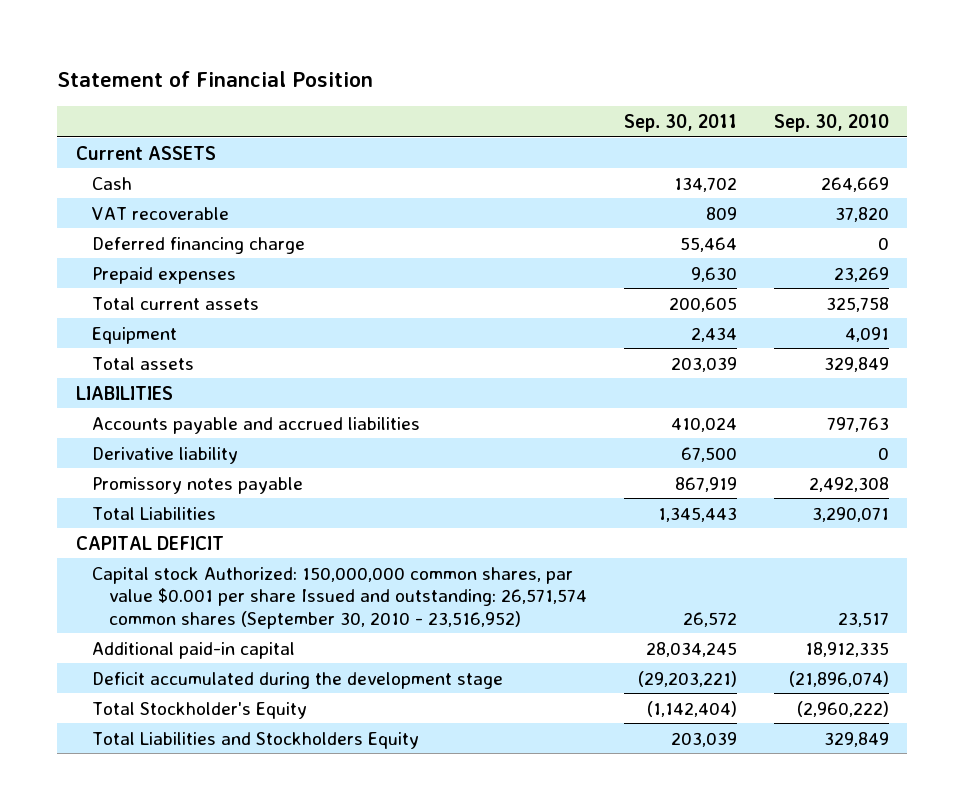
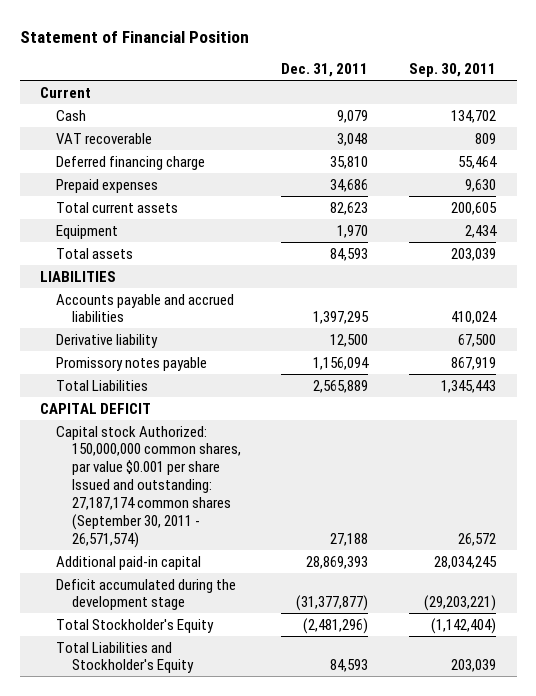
[773,113,889,132] Sep. 30, 2010 -> none
none -> [281,63,369,78] Dec. 31, 2011
[75,145,216,160] Current ASSETS -> [40,86,92,98] Current
[92,566,587,629] Capital stock Authorized: 150,000,000 common shares, par value $0.001 per share Issued and outstanding: 26,571,574 common shares (September 30, 2010 - 23,516,952) -> [55,425,241,548] Capital stock Authorized: 150,000,000 common shares, par value $0.001 per share Issued and outstanding: 27,187,174 common shares (September 30, 2011 - 26,571,574)
[92,731,420,749] Total Liabilities and Stockholders Equity -> [55,641,194,674] Total Liabilities and Stockholder's Equity

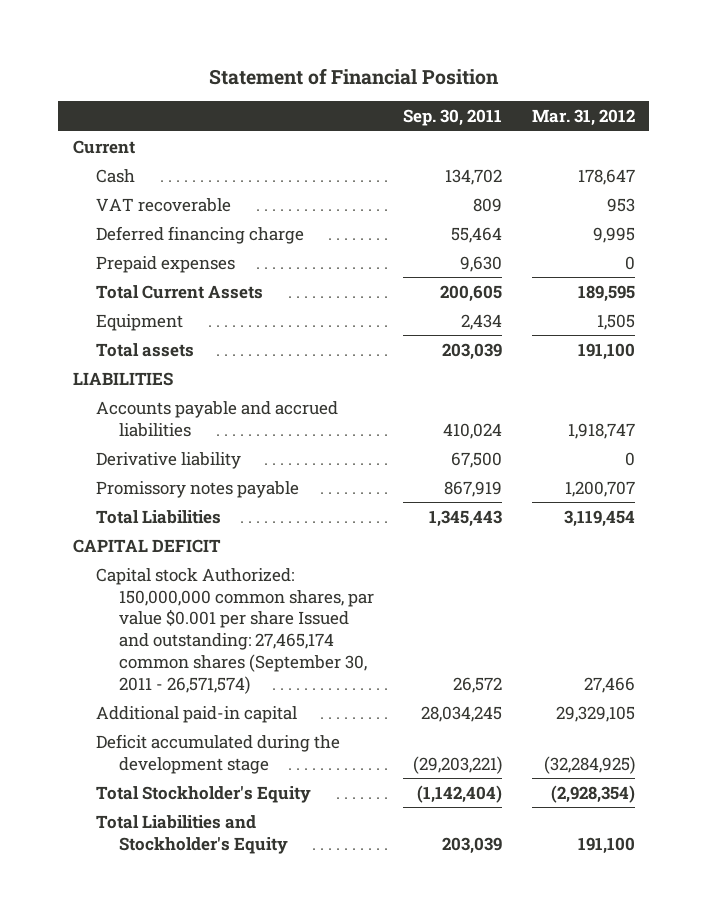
[281,63,369,78] Dec. 31, 2011 -> none
none -> [531,109,635,127] Mar. 31, 2012
[55,201,178,213] Total current assets -> [95,284,263,299] Total Current Assets
[55,425,241,548] Capital stock Authorized: 150,000,000 common shares, par value $0.001 per share Issued and outstanding: 27,187,174 common shares (September 30, 2011 - 26,571,574) -> [95,567,374,694] Capital stock Authorized: 150,000,000 common shares, par value $0.001 per share Issued and outstanding: 27,465,174 common shares (September 30, 2011 - 26,571,574)

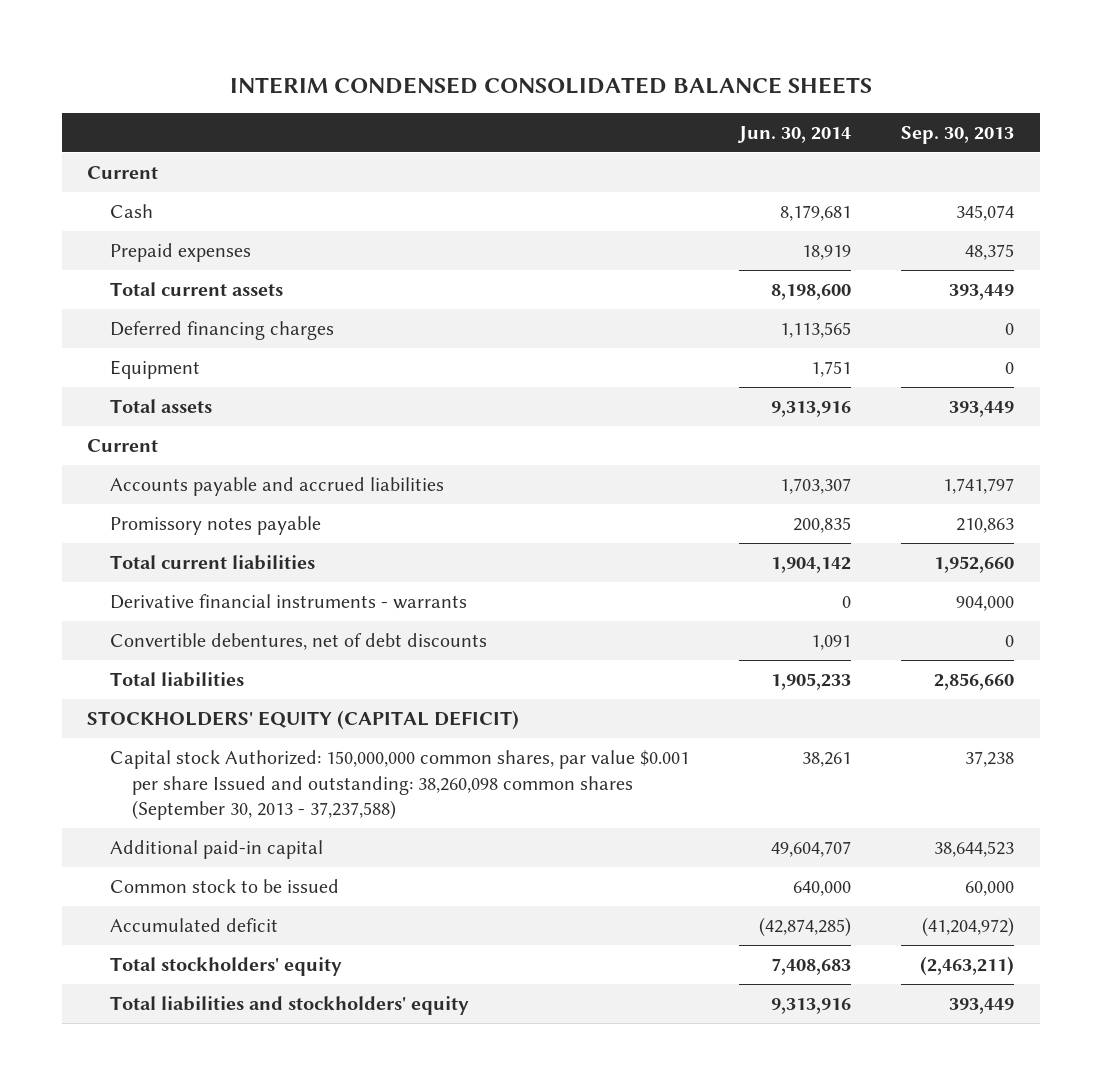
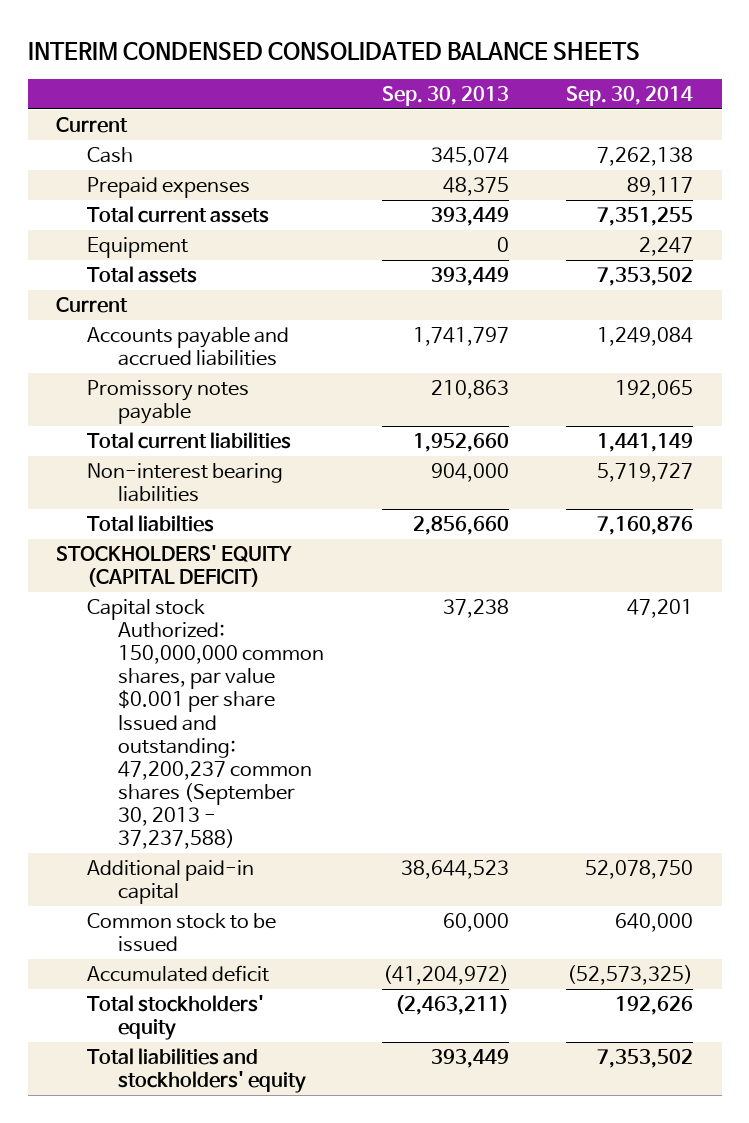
[737,125,852,143] Jun. 30, 2014 -> none
none -> [566,85,694,106] Sep. 30, 2014
[109,321,334,341] Deferred financing charges -> none
[109,594,467,610] Derivative financial instruments - warrants -> none
[109,633,487,651] Convertible debentures, net of debt discounts -> none
none -> [87,463,284,503] Non-interest bearing liabilities
[109,672,244,688] Total liabilities -> [87,515,215,533] Total liabilties
[109,750,689,821] Capital stock Authorized: 150,000,000 common shares, par value $0.001 per share Issued and outstanding: 38,260,098 common shares (September 30, 2013 - 37,237,588) -> [87,599,325,849] Capital stock Authorized: 150,000,000 common shares, par value $0.001 per share Issued and outstanding: 47,200,237 common shares (September 30, 2013 - 37,237,588)

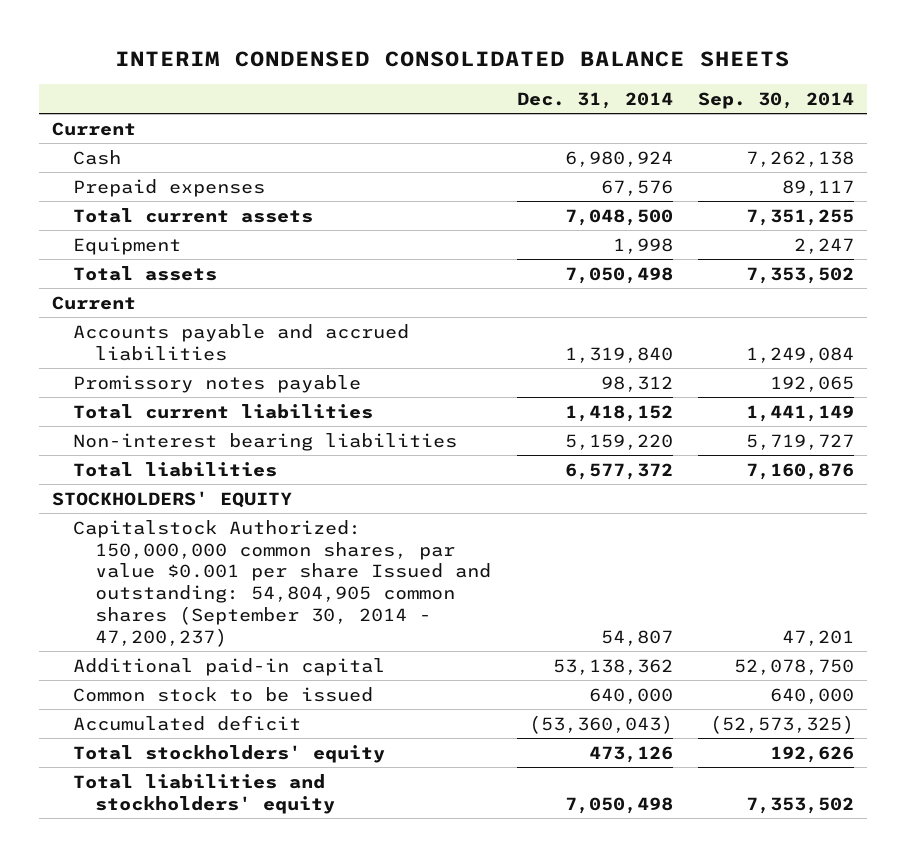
[381,85,509,106] Sep. 30, 2013 -> none
none -> [516,91,673,109] Dec. 31, 2014
[87,515,215,533] Total liabilties -> [73,461,278,477] Total liabilities
[56,545,293,588] STOCKHOLDERS' EQUITY (CAPITAL DEFICIT) -> [51,490,292,508] STOCKHOLDERS' EQUITY
[87,599,325,849] Capital stock Authorized: 150,000,000 common shares, par value $0.001 per share Issued and outstanding: 47,200,237 common shares (September 30, 2013 - 37,237,588) -> [73,519,492,647] Capitalstock Authorized: 150,000,000 common shares, par value $0.001 per share Issued and outstanding: 54,804,905 common shares (September 30, 2014 - 47,200,237)

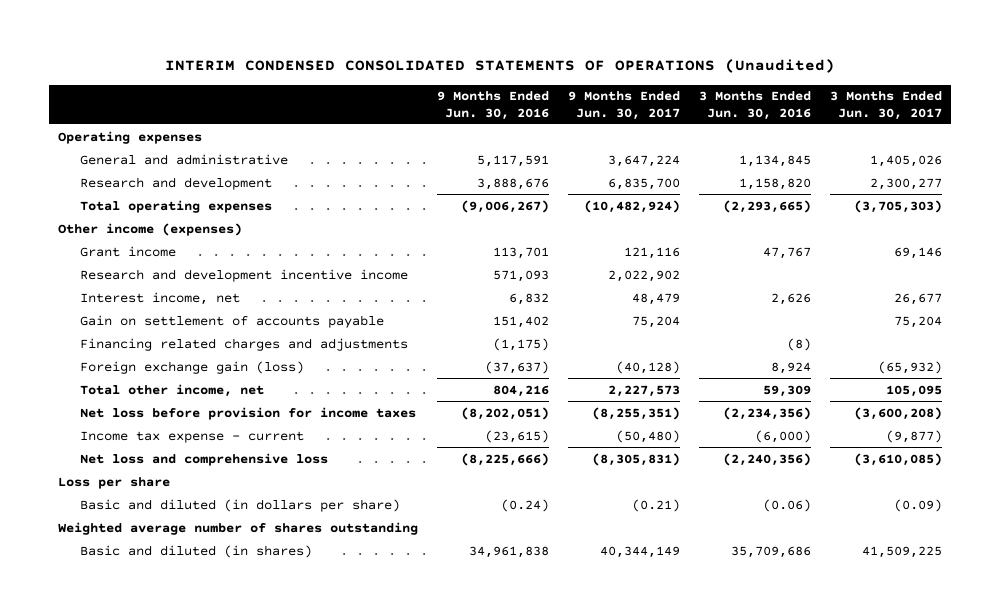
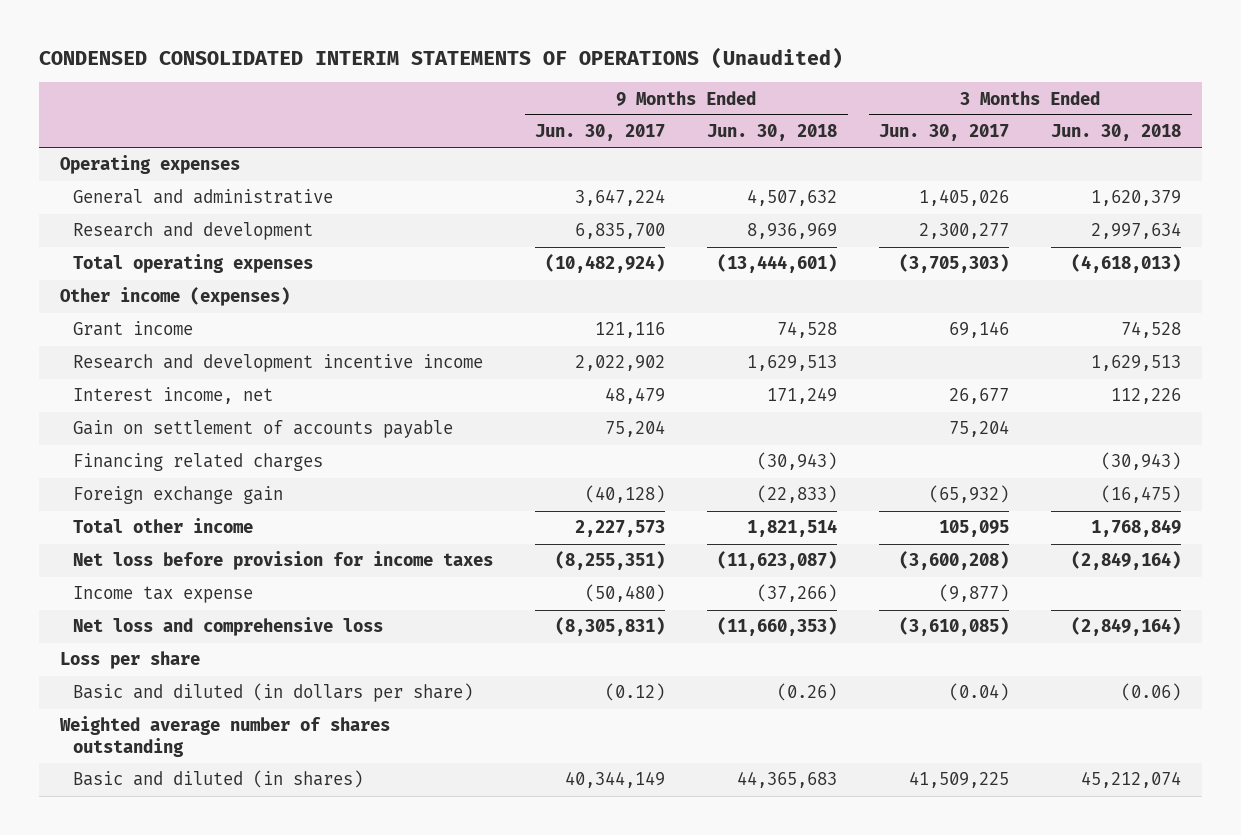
[164,59,835,74] INTERIM CONDENSED CONSOLIDATED STATEMENTS OF OPERATIONS (Unaudited) -> [38,47,843,70] CONDENSED CONSOLIDATED INTERIM STATEMENTS OF OPERATIONS (Unaudited)
[437,91,550,120] 9 Months Ended Jun. 30, 2016 -> none
[698,91,811,120] 3 Months Ended Jun. 30, 2016 -> none
none -> [707,124,838,142] Jun. 30, 2018
none -> [1051,124,1182,142] Jun. 30, 2018
[80,337,409,351] Financing related charges and adjustments -> [73,453,324,472] Financing related charges
[80,360,305,374] Foreign exchange gain (loss) -> [73,486,284,505] Foreign exchange gain
[80,383,265,397] Total other income, net -> [73,518,254,534] Total other income
[80,430,305,443] Income tax expense - current -> [73,586,254,604] Income tax expense
[631,498,680,512] (0.21) -> [605,683,666,702] (0.12)
[893,498,942,512] (0.09) -> [949,683,1010,702] (0.04)

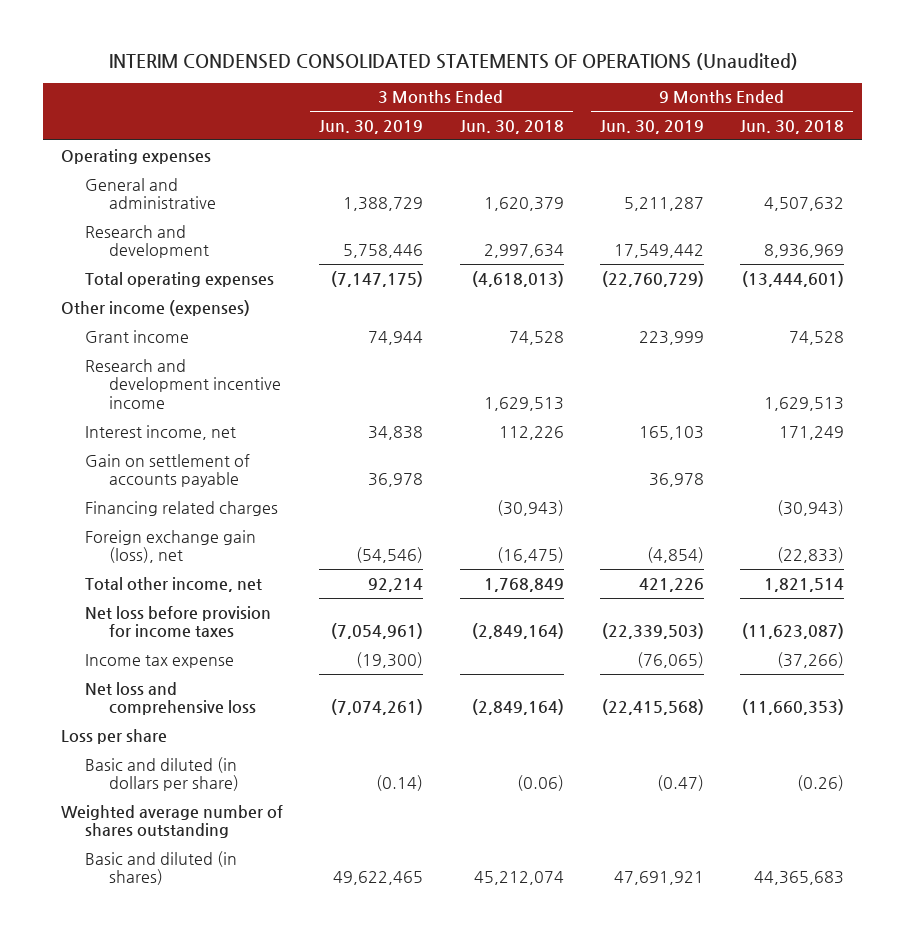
[38,47,843,70] CONDENSED CONSOLIDATED INTERIM STATEMENTS OF OPERATIONS (Unaudited) -> [108,53,798,71] INTERIM CONDENSED CONSOLIDATED STATEMENTS OF OPERATIONS (Unaudited)
[535,124,666,142] Jun. 30, 2017 -> none
[879,124,1010,142] Jun. 30, 2017 -> none
none -> [319,119,424,134] Jun. 30, 2019
none -> [599,119,704,134] Jun. 30, 2019
[73,486,284,505] Foreign exchange gain -> [85,529,257,564] Foreign exchange gain (loss), net
[73,518,254,534] Total other income -> [85,576,263,592] Total other income, net

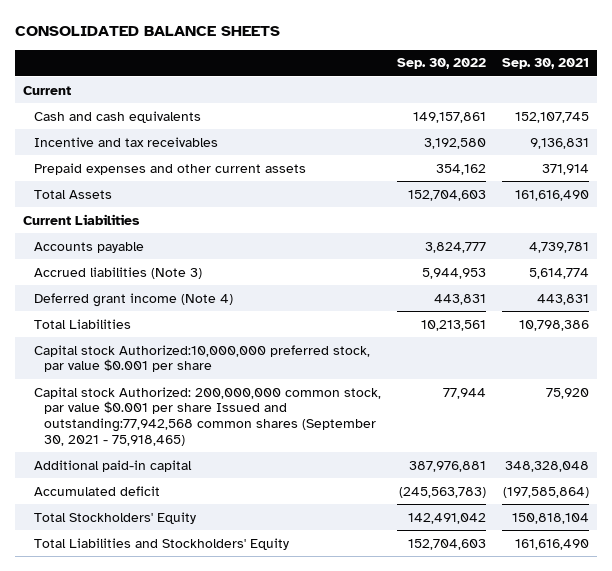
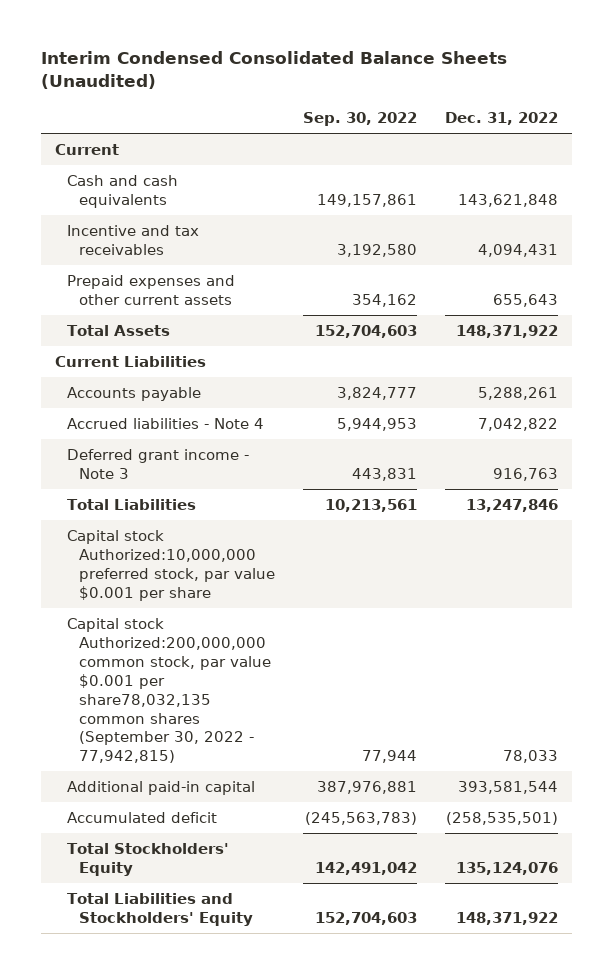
[14,26,280,37] CONSOLIDATED BALANCE SHEETS -> [40,51,507,90] Interim Condensed Consolidated Balance Sheets (Unaudited)
[501,58,589,70] Sep. 30, 2021 -> none
none -> [445,112,559,126] Dec. 31, 2022
[33,266,202,279] Accrued liabilities (Note 3) -> [66,417,264,429] Accrued liabilities - Note 4
[33,292,233,307] Deferred grant income (Note 4) -> [66,448,249,479] Deferred grant income - Note 3
[33,386,381,446] Capital stock Authorized: 200,000,000 common stock, par value $0.001 per share Issued and outstanding:77,942,568 common shares (September 30, 2021 - 75,918,465) -> [66,617,271,764] Capital stock Authorized:200,000,000 common stock, par value $0.001 per share78,032,135 common shares (September 30, 2022 - 77,942,815)

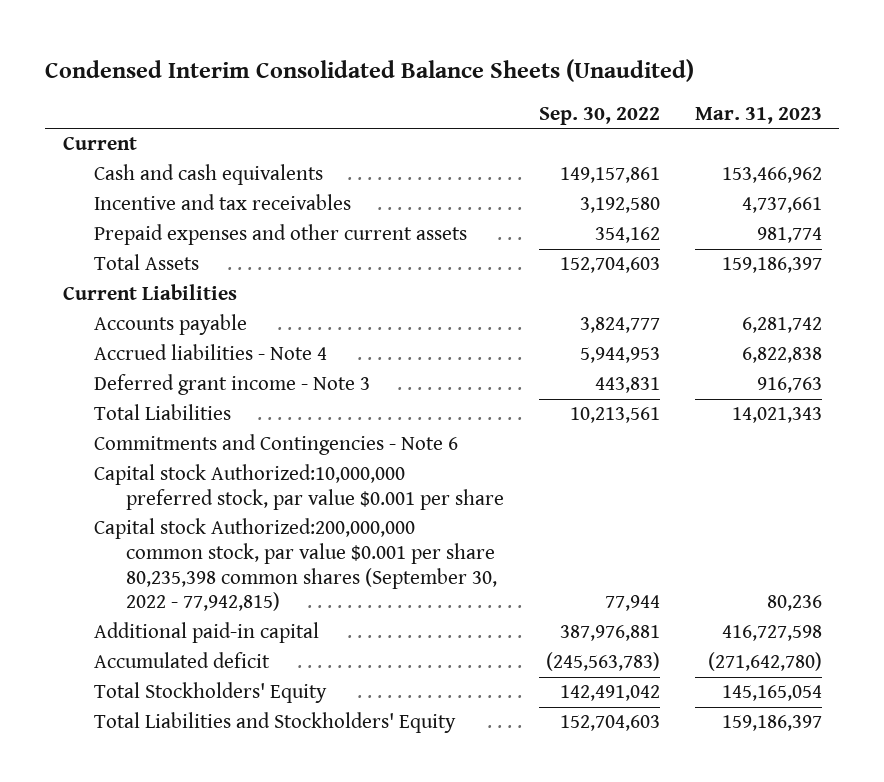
[40,51,507,90] Interim Condensed Consolidated Balance Sheets (Unaudited) -> [45,58,695,82] Condensed Interim Consolidated Balance Sheets (Unaudited)
[445,112,559,126] Dec. 31, 2022 -> none
none -> [694,107,822,125] Mar. 31, 2023
none -> [94,434,459,456] Commitments and Contingencies - Note 6
[66,617,271,764] Capital stock Authorized:200,000,000 common stock, par value $0.001 per share78,032,135 common shares (September 30, 2022 - 77,942,815) -> [94,518,498,612] Capital stock Authorized:200,000,000 common stock, par value $0.001 per share 80,235,398 common shares (September 30, 2022 - 77,942,815)

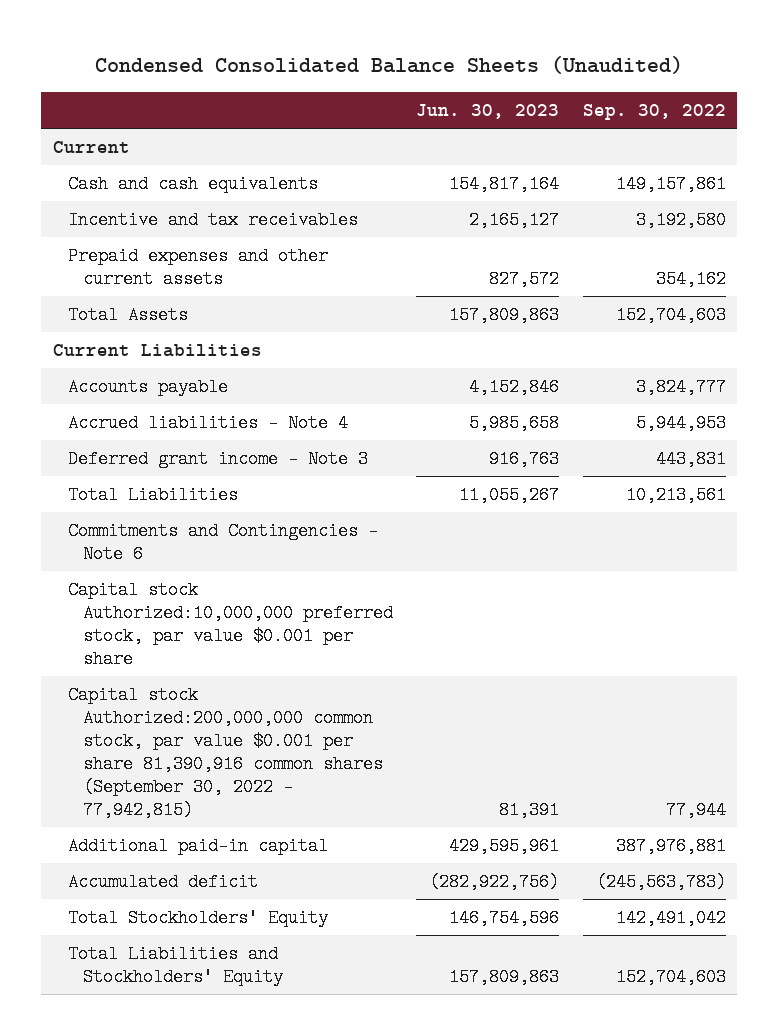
[45,58,695,82] Condensed Interim Consolidated Balance Sheets (Unaudited) -> [95,56,684,75] Condensed Consolidated Balance Sheets (Unaudited)
[694,107,822,125] Mar. 31, 2023 -> none
none -> [416,104,560,120] Jun. 30, 2023
[94,518,498,612] Capital stock Authorized:200,000,000 common stock, par value $0.001 per share 80,235,398 common shares (September 30, 2022 - 77,942,815) -> [68,686,383,820] Capital stock Authorized:200,000,000 common stock, par value $0.001 per share 81,390,916 common shares (September 30, 2022 - 77,942,815)

